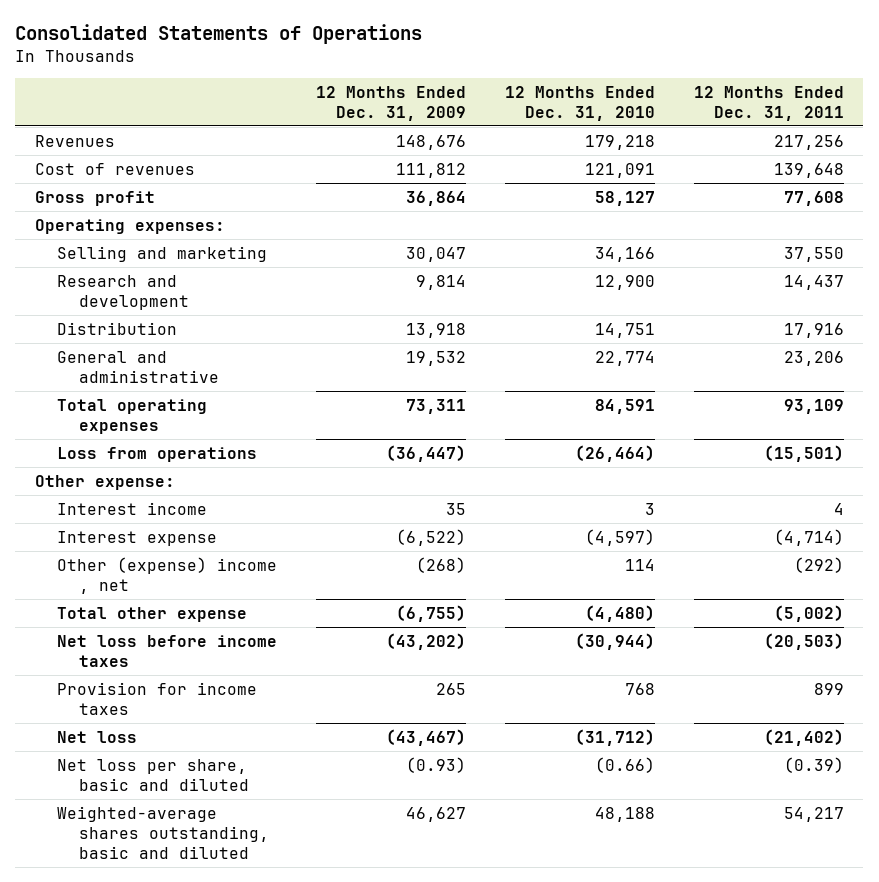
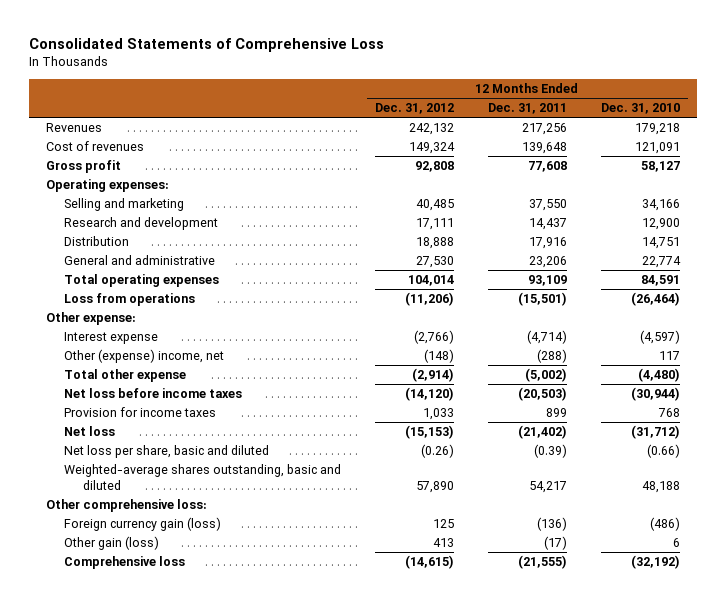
[15,24,423,45] Consolidated Statements of Operations -> [29,37,385,52] Consolidated Statements of Comprehensive Loss
[316,85,467,121] 12 Months Ended Dec. 31, 2009 -> none
none -> [375,103,455,115] Dec. 31, 2012
[57,501,208,515] Interest income -> none
[57,556,278,594] Other (expense) income , net -> [64,349,225,364] Other (expense) income, net
[625,558,656,571] 114 -> [658,351,680,361] 117
[793,556,844,573] (292) -> [536,349,567,364] (288)
none -> [45,499,207,513] Other comprehensive loss:
none -> [64,517,222,532] Foreign currency gain (loss)
none -> [64,536,160,551] Other gain (loss)
none -> [64,556,186,570] Comprehensive loss

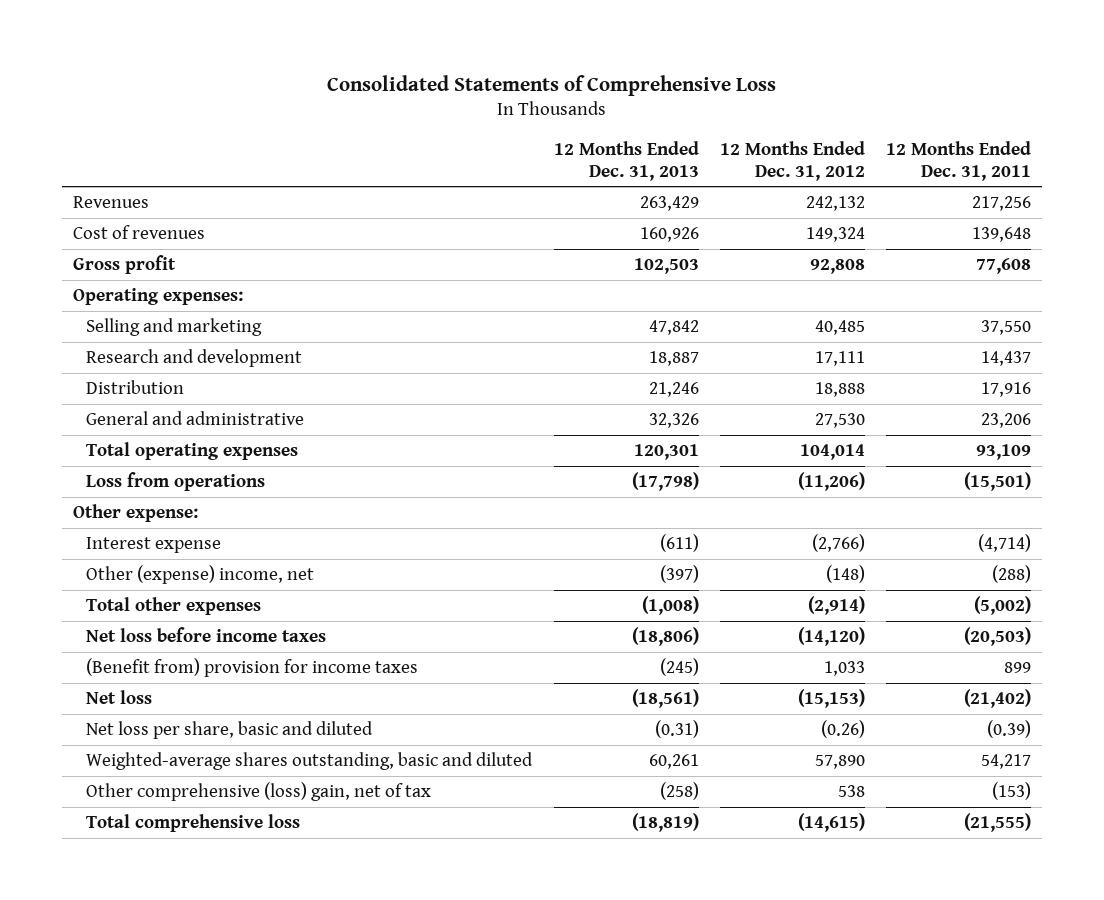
[600,103,680,115] Dec. 31, 2010 -> none
none -> [553,140,699,181] 12 Months Ended Dec. 31, 2013
[64,369,187,383] Total other expense -> [86,597,262,616] Total other expenses
[64,407,217,418] Provision for income taxes -> [86,658,419,678] (Benefit from) provision for income taxes
[45,499,207,513] Other comprehensive loss: -> none
[64,517,222,532] Foreign currency gain (loss) -> none
[64,536,160,551] Other gain (loss) -> none
none -> [86,782,432,802] Other comprehensive (loss) gain, net of tax
[64,556,186,570] Comprehensive loss -> [86,814,301,833] Total comprehensive loss

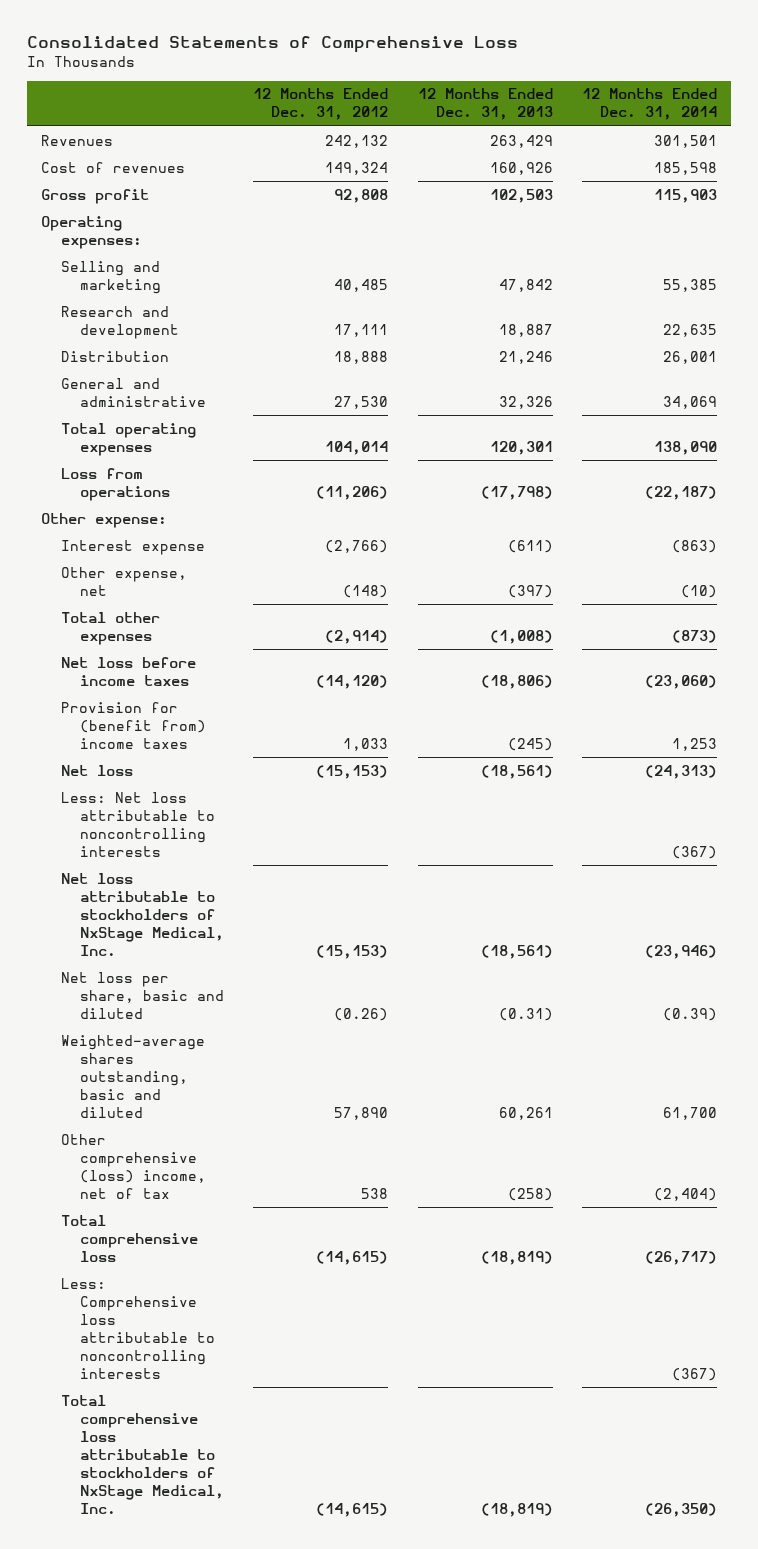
[886,140,1032,181] 12 Months Ended Dec. 31, 2011 -> none
none -> [581,88,717,121] 12 Months Ended Dec. 31, 2014
[86,565,315,585] Other (expense) income, net -> [60,566,187,596] Other expense, net
[86,658,419,678] (Benefit from) provision for income taxes -> [60,701,207,749] Provision for (benefit from) income taxes
none -> [60,791,216,857] Less: Net loss attributable to noncontrolling interests
none -> [60,872,225,956] Net loss attributable to stockholders of NxStage Medical, Inc.
[86,782,432,802] Other comprehensive (loss) gain, net of tax -> [60,1133,207,1199] Other comprehensive (loss) income, net of tax
none -> [60,1277,216,1379] Less: Comprehensive loss attributable to noncontrolling interests
none -> [60,1394,225,1514] Total comprehensive loss attributable to stockholders of NxStage Medical, Inc.

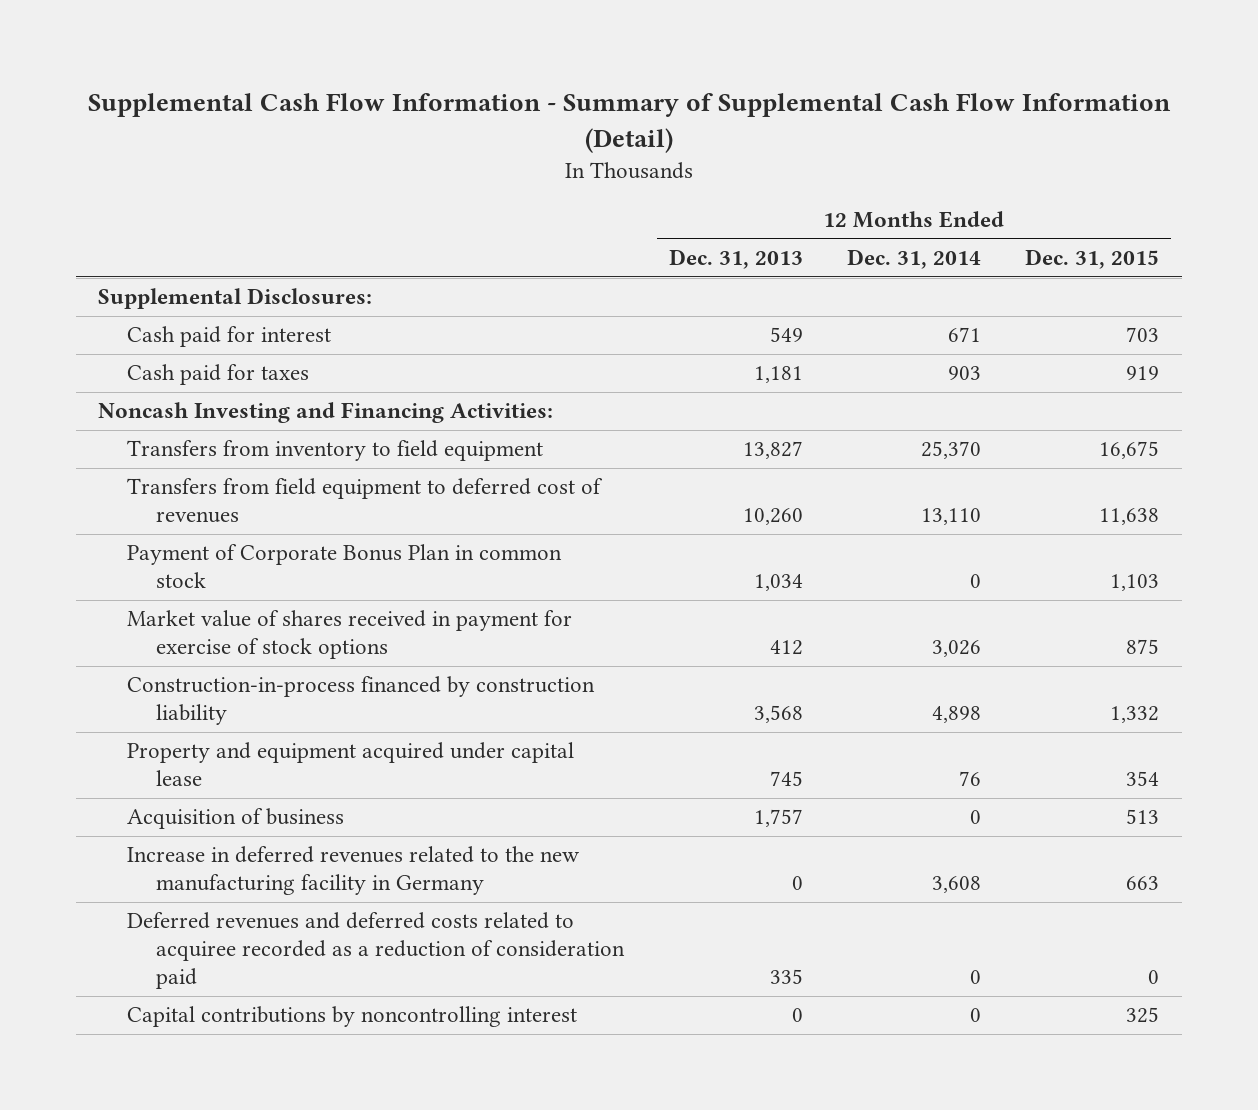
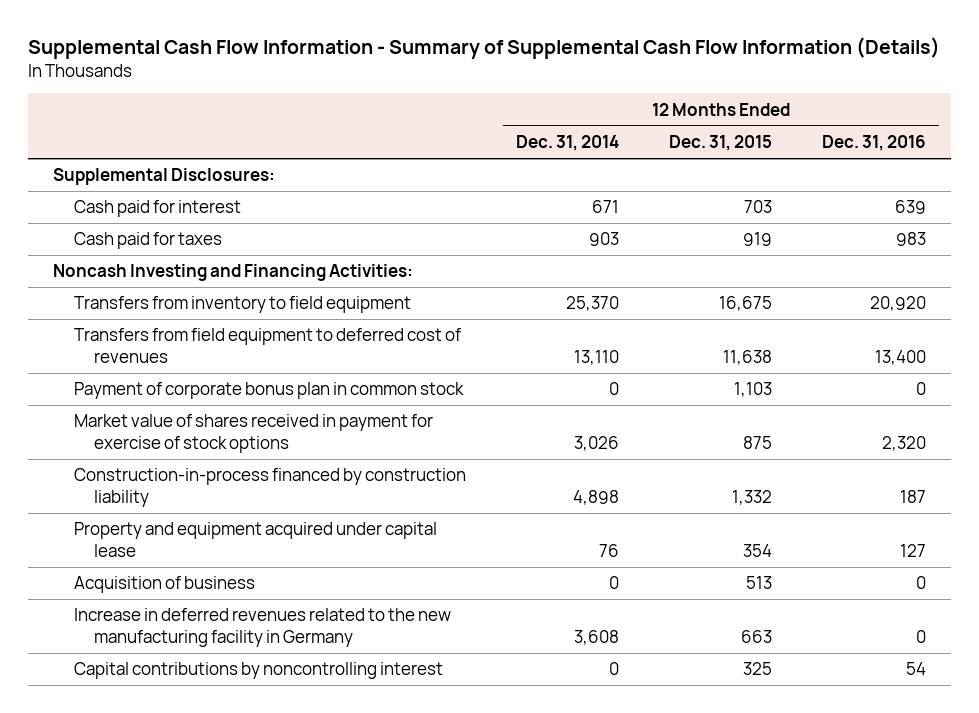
[87,93,1171,153] Supplemental Cash Flow Information - Summary of Supplemental Cash Flow Information (Detail) -> [27,36,940,59] Supplemental Cash Flow Information - Summary of Supplemental Cash Flow Information (Details)
[668,249,803,270] Dec. 31, 2013 -> none
none -> [822,135,927,152] Dec. 31, 2016
[127,544,563,589] Payment of Corporate Bonus Plan in common stock -> [73,382,464,400] Payment of corporate bonus plan in common stock
[127,912,626,990] Deferred revenues and deferred costs related to acquiree recorded as a reduction of consideration paid -> none

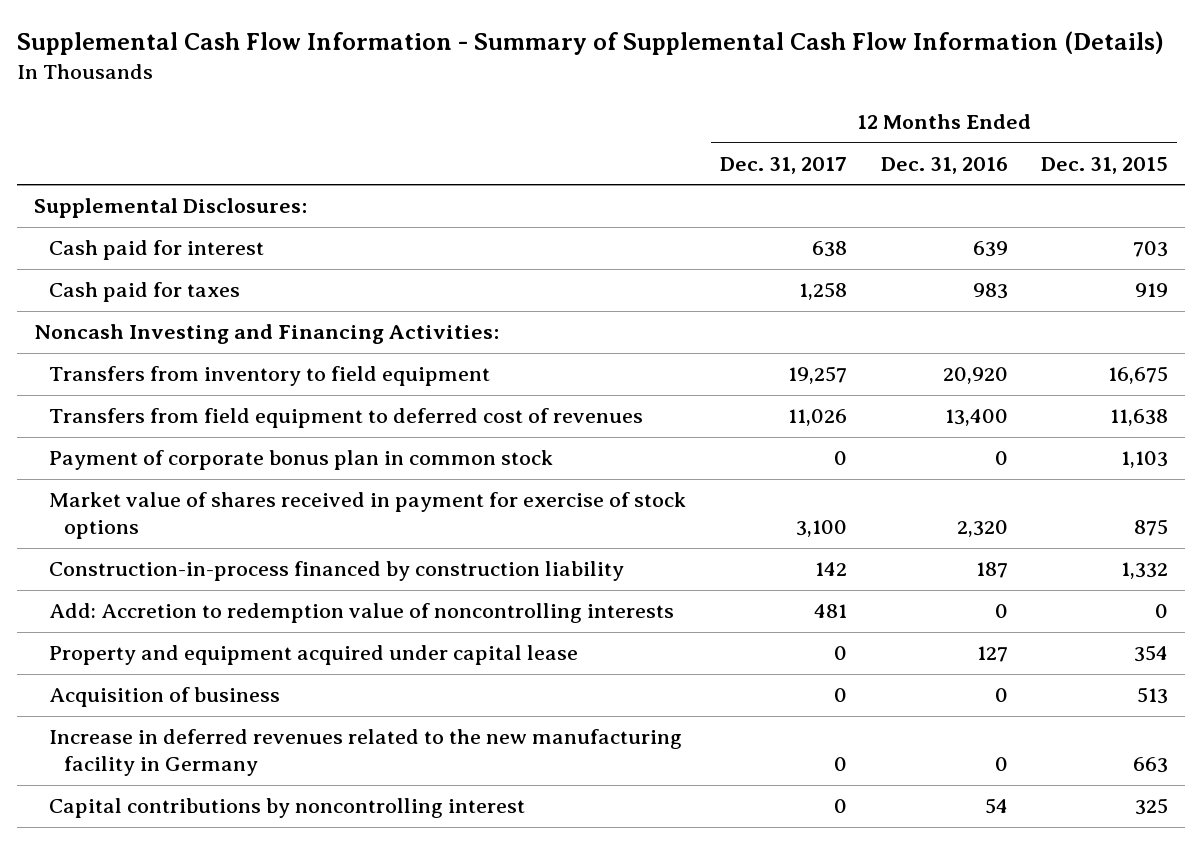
[515,135,619,152] Dec. 31, 2014 -> none
none -> [719,156,847,174] Dec. 31, 2017
none -> [49,603,675,624] Add: Accretion to redemption value of noncontrolling interests

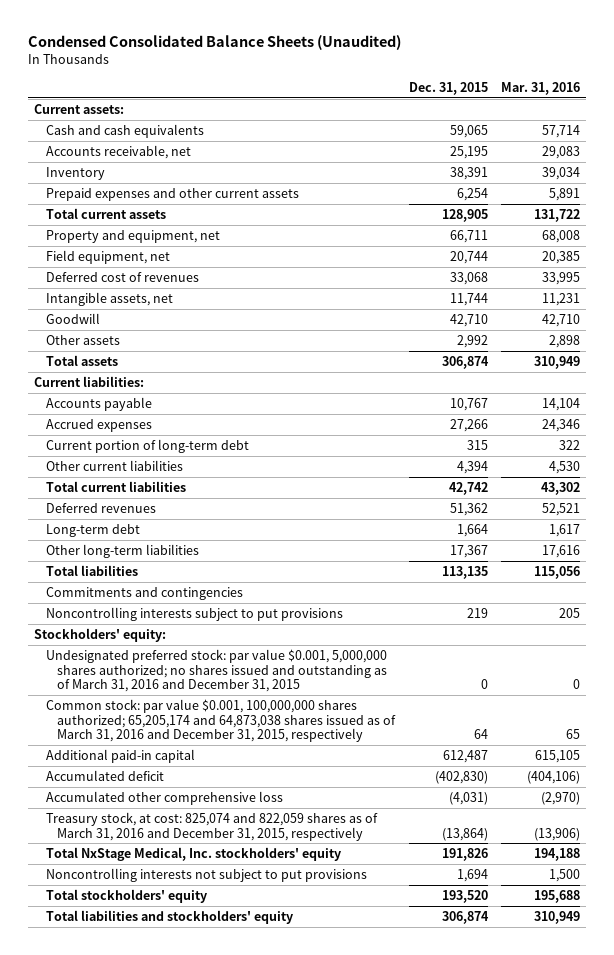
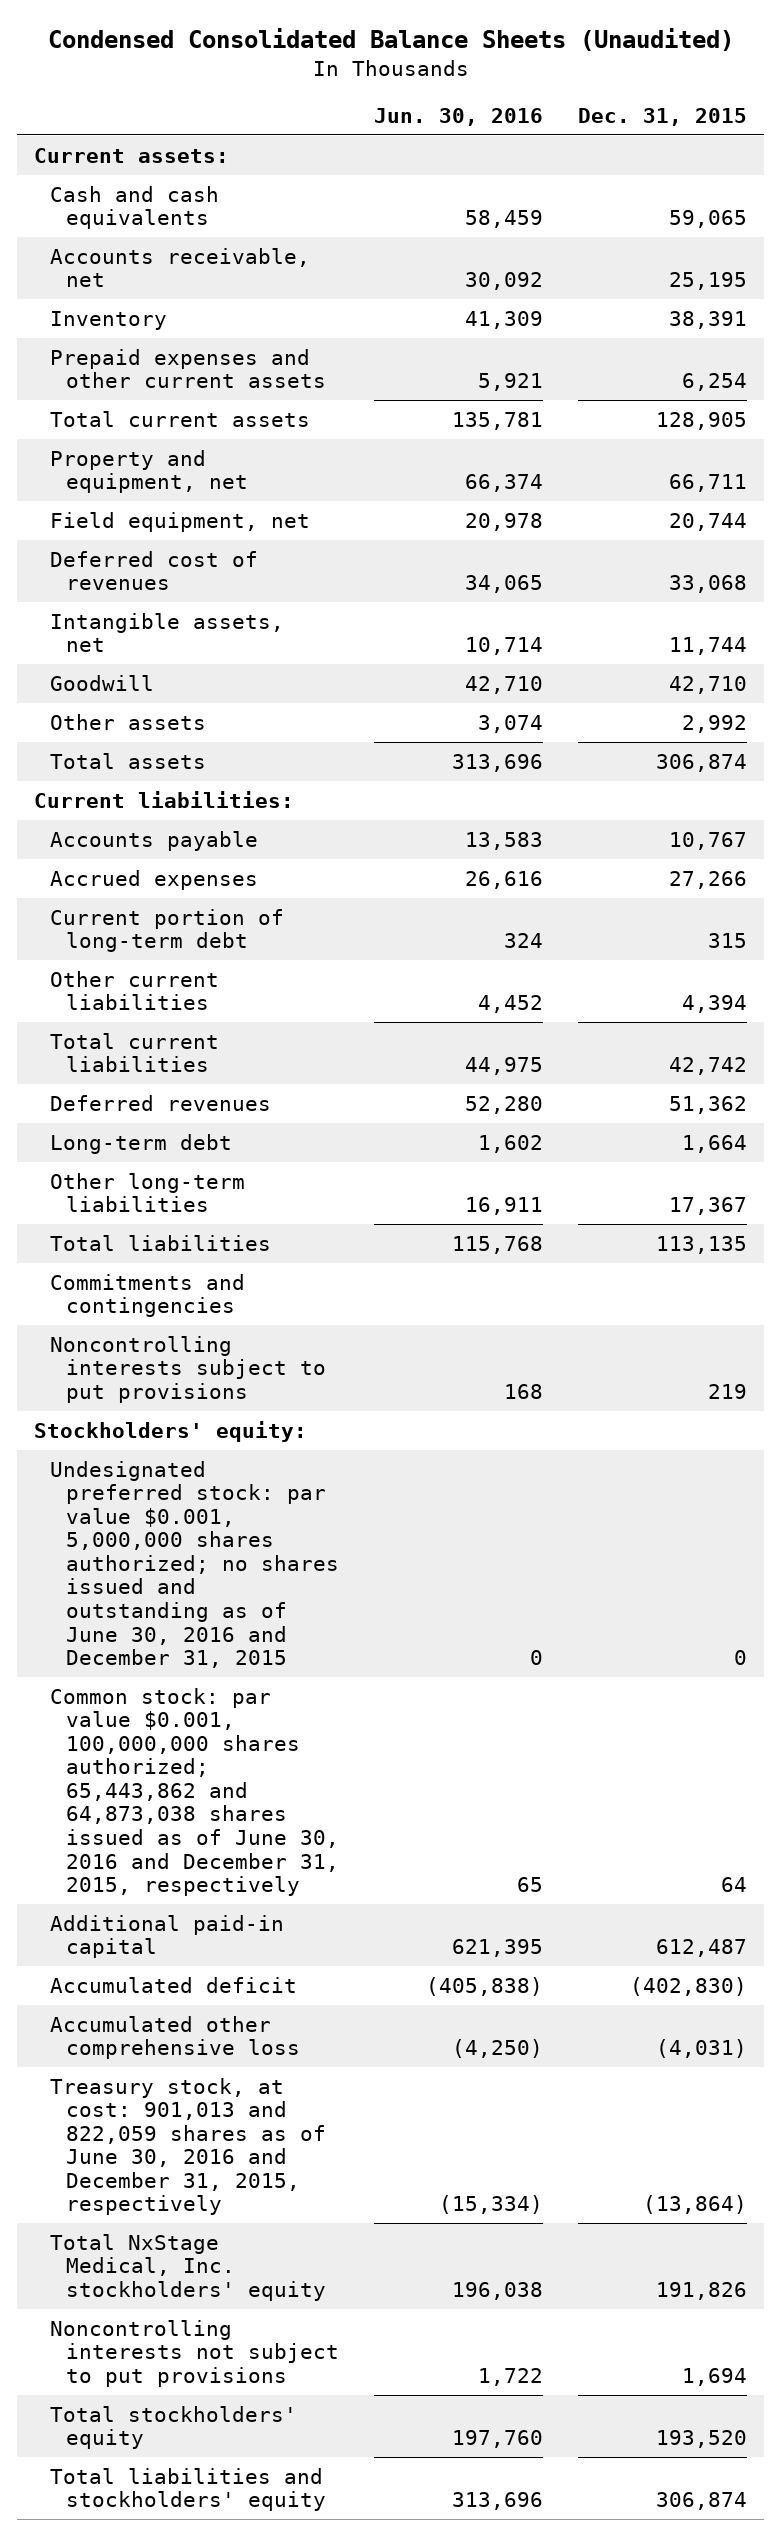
[500,81,580,95] Mar. 31, 2016 -> none
none -> [374,107,544,126] Jun. 30, 2016
[45,648,388,693] Undesignated preferred stock: par value $0.001, 5,000,000 shares authorized; no shares issued and outstanding as of March 31, 2016 and December 31, 2015 -> [50,1460,340,1669] Undesignated preferred stock: par value $0.001, 5,000,000 shares authorized; no shares issued and outstanding as of June 30, 2016 and December 31, 2015
[45,698,397,743] Common stock: par value $0.001, 100,000,000 shares authorized; 65,205,174 and 64,873,038 shares issued as of March 31, 2016 and December 31, 2015, respectively -> [50,1687,340,1897] Common stock: par value $0.001, 100,000,000 shares authorized; 65,443,862 and 64,873,038 shares issued as of June 30, 2016 and December 31, 2015, respectively
[45,811,378,841] Treasury stock, at cost: 825,074 and 822,059 shares as of March 31, 2016 and December 31, 2015, respectively -> [50,2077,327,2216] Treasury stock, at cost: 901,013 and 822,059 shares as of June 30, 2016 and December 31, 2015, respectively

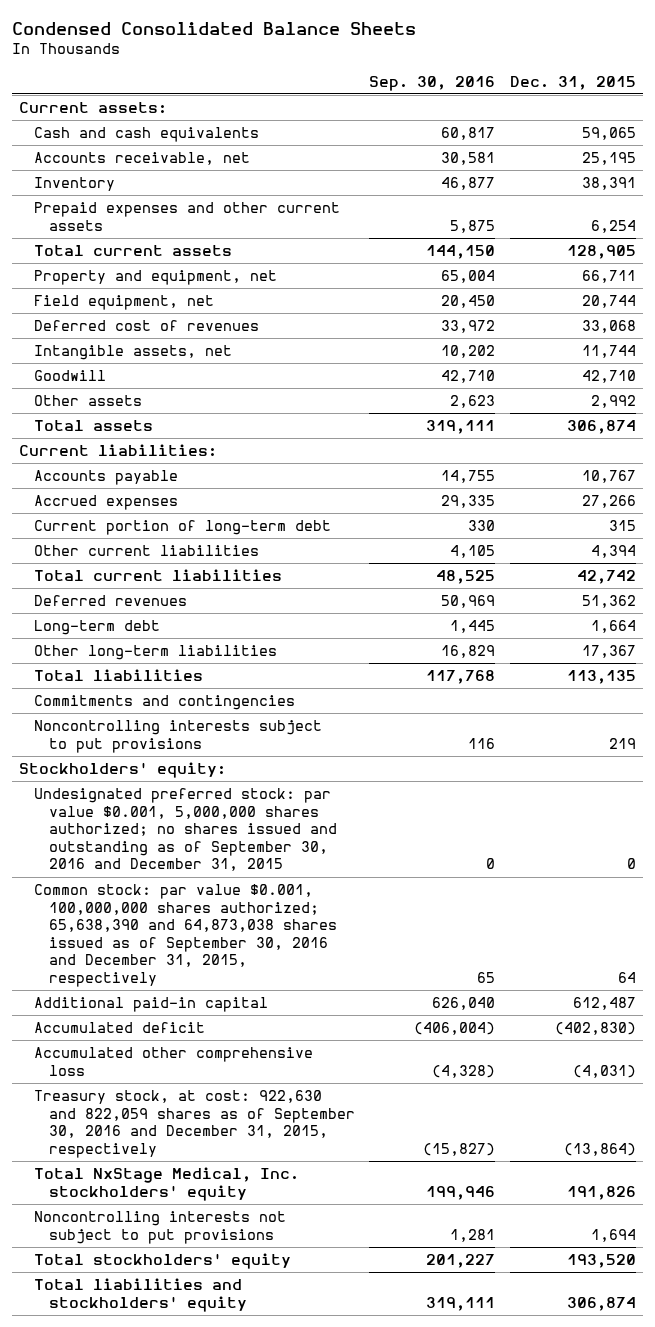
[47,28,734,52] Condensed Consolidated Balance Sheets (Unaudited) -> [12,21,417,35] Condensed Consolidated Balance Sheets
[374,107,544,126] Jun. 30, 2016 -> none
none -> [369,75,496,91] Sep. 30, 2016
[50,1460,340,1669] Undesignated preferred stock: par value $0.001, 5,000,000 shares authorized; no shares issued and outstanding as of June 30, 2016 and December 31, 2015 -> [34,788,337,872] Undesignated preferred stock: par value $0.001, 5,000,000 shares authorized; no shares issued and outstanding as of September 30, 2016 and December 31, 2015
[50,1687,340,1897] Common stock: par value $0.001, 100,000,000 shares authorized; 65,443,862 and 64,873,038 shares issued as of June 30, 2016 and December 31, 2015, respectively -> [34,884,337,987] Common stock: par value $0.001, 100,000,000 shares authorized; 65,638,390 and 64,873,038 shares issued as of September 30, 2016 and December 31, 2015, respectively
[50,2077,327,2216] Treasury stock, at cost: 901,013 and 822,059 shares as of June 30, 2016 and December 31, 2015, respectively -> [34,1090,355,1158] Treasury stock, at cost: 922,630 and 822,059 shares as of September 30, 2016 and December 31, 2015, respectively

